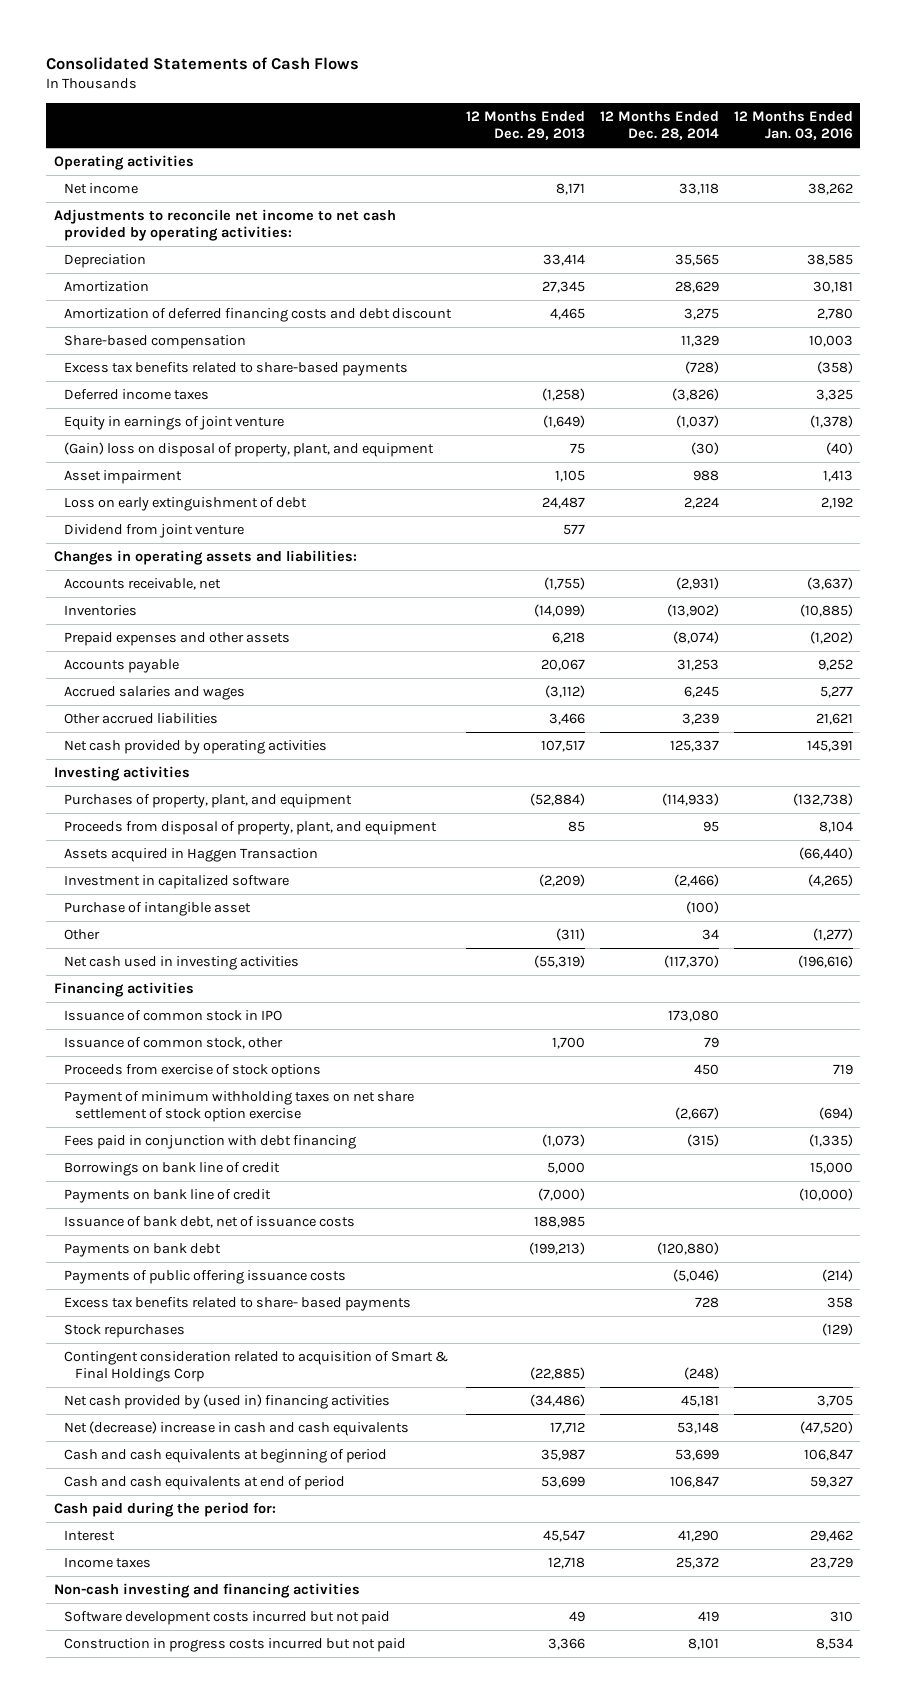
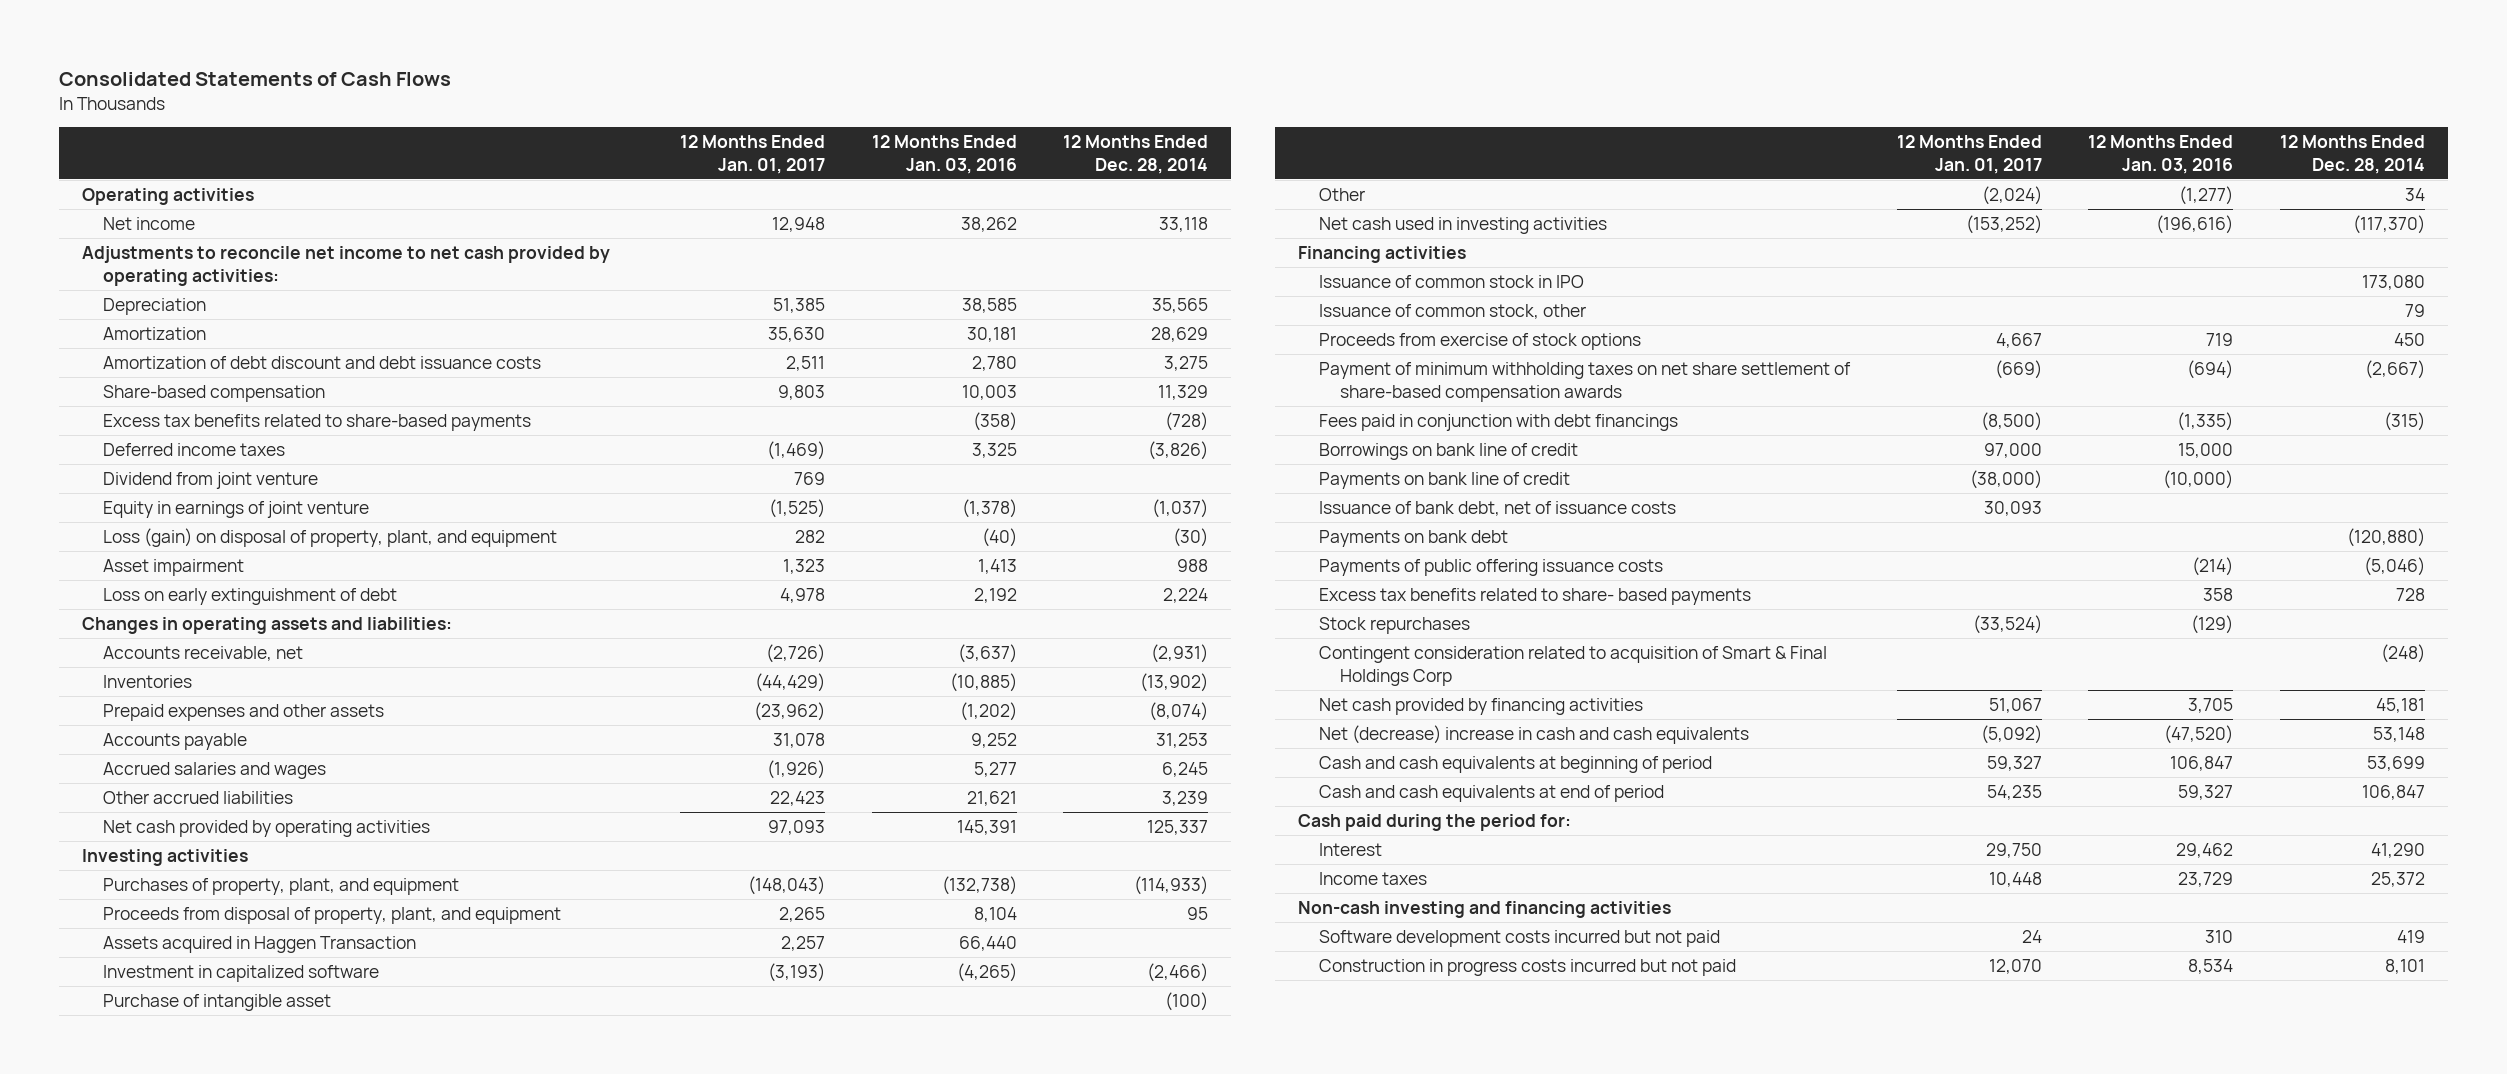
[466,111,586,141] 12 Months Ended Dec. 29, 2013 -> none
none -> [680,134,826,174] 12 Months Ended Jan. 01, 2017
[64,308,453,323] Amortization of deferred financing costs and debt discount -> [102,355,541,369] Amortization of debt discount and debt issuance costs
[64,524,245,539] Dividend from joint venture -> [102,471,318,489] Dividend from joint venture
[64,442,435,458] (Gain) loss on disposal of property, plant, and equipment -> [102,527,557,547] Loss (gain) on disposal of property, plant, and equipment
[798,847,853,861] (66,440) -> [958,935,1017,951] 66,440
[64,1091,415,1123] Payment of minimum withholding taxes on net share settlement of stock option exercise -> [1319,361,1852,402] Payment of minimum withholding taxes on net share settlement of share-based compensation awards
[64,1135,357,1150] Fees paid in conjunction with debt financing -> [1319,413,1679,431] Fees paid in conjunction with debt financings
[64,1394,391,1410] Net cash provided by (used in) financing activities -> [1319,697,1644,715] Net cash provided by financing activities

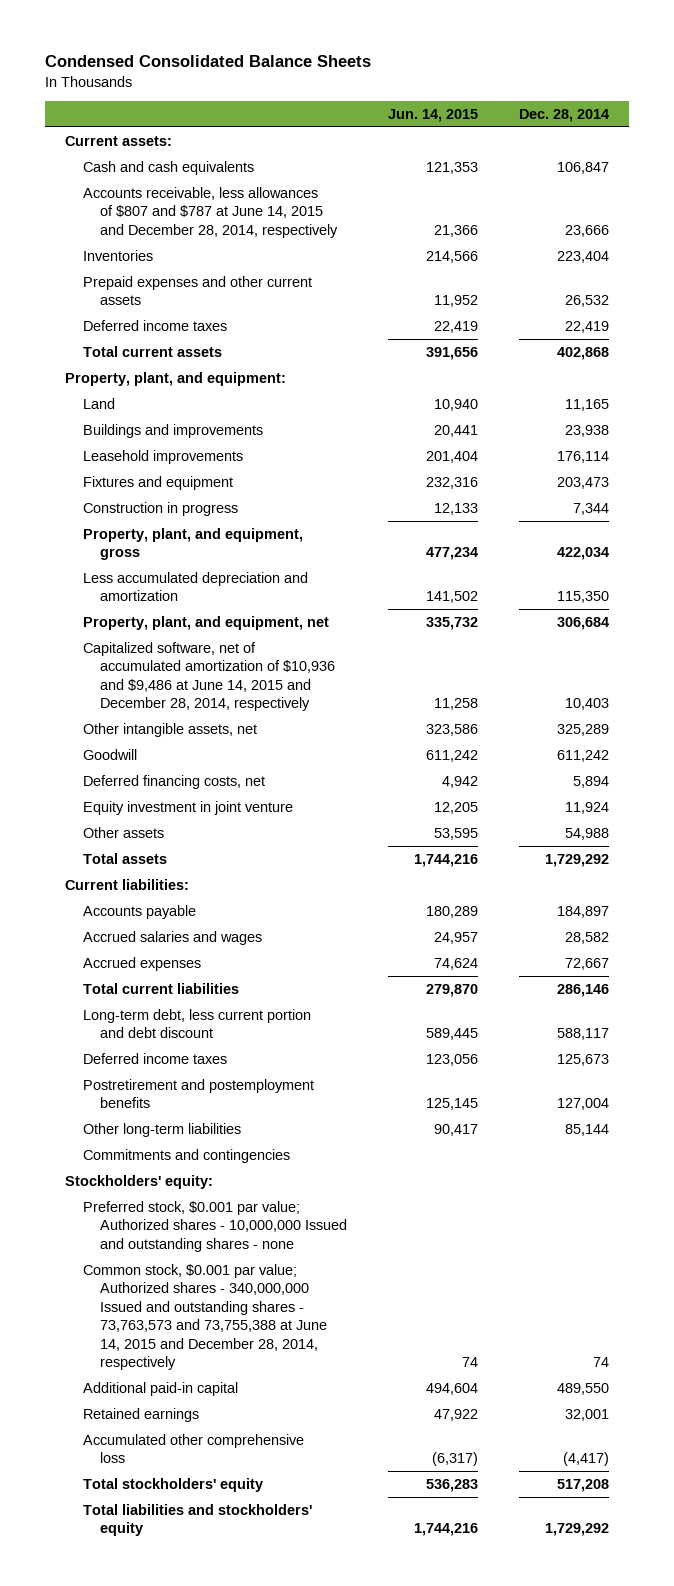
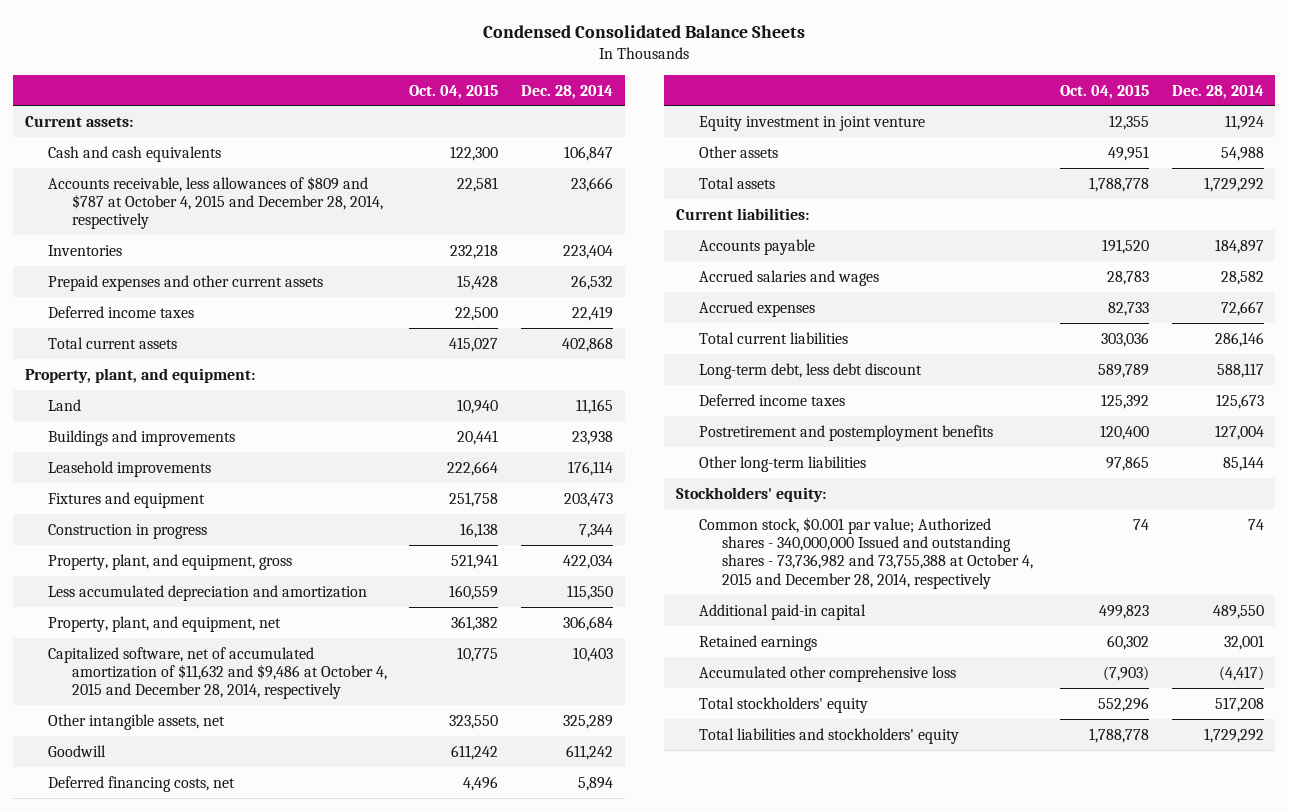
[387,108,478,122] Jun. 14, 2015 -> none
none -> [409,84,499,99] Oct. 04, 2015
[82,186,338,238] Accounts receivable, less allowances of $807 and $787 at June 14, 2015 and December 28, 2014, respectively -> [48,175,383,230] Accounts receivable, less allowances of $809 and $787 at October 4, 2015 and December 28, 2014, respectively
[82,641,335,712] Capitalized software, net of accumulated amortization of $10,936 and $9,486 at June 14, 2015 and December 28, 2014, respectively -> [48,646,387,700] Capitalized software, net of accumulated amortization of $11,632 and $9,486 at October 4, 2015 and December 28, 2014, respectively
[82,1008,311,1039] Long-term debt, less current portion and debt discount -> [698,362,922,379] Long-term debt, less debt discount
[82,1148,290,1163] Commitments and contingencies -> none
[82,1200,347,1252] Preferred stock, $0.001 par value; Authorized shares - 10,000,000 Issued and outstanding shares - none -> none
[82,1263,327,1371] Common stock, $0.001 par value; Authorized shares - 340,000,000 Issued and outstanding shares - 73,763,573 and 73,755,388 at June 14, 2015 and December 28, 2014, respectively -> [698,516,1034,589] Common stock, $0.001 par value; Authorized shares - 340,000,000 Issued and outstanding shares - 73,736,982 and 73,755,388 at October 4, 2015 and December 28, 2014, respectively

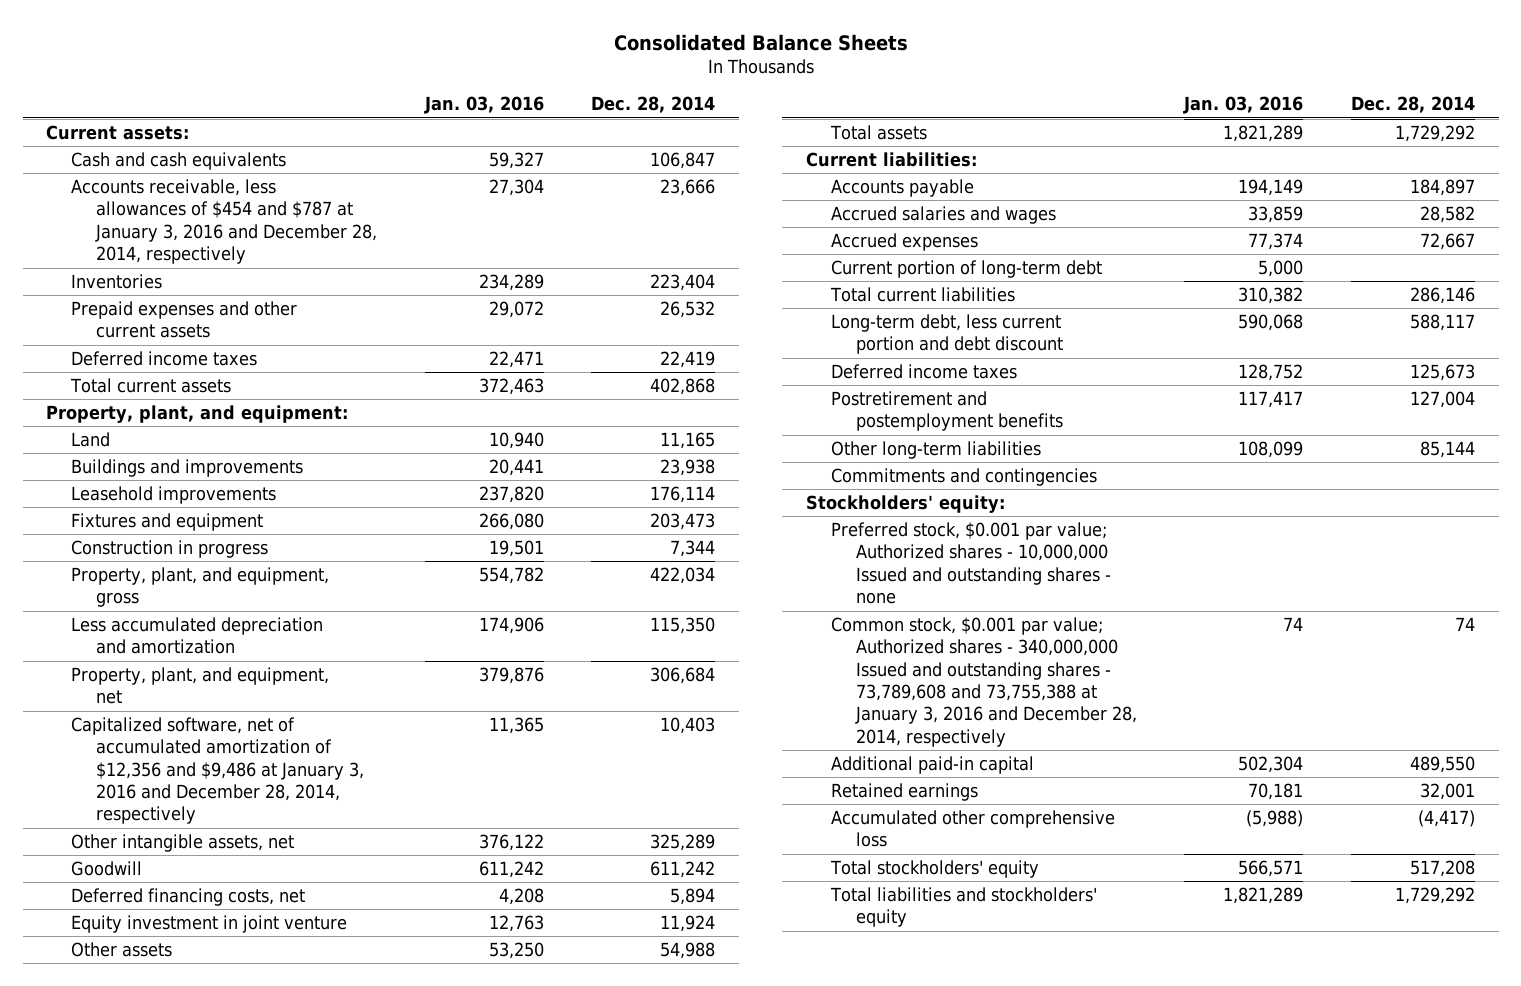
[483,24,806,38] Condensed Consolidated Balance Sheets -> [613,33,908,51] Consolidated Balance Sheets
[409,84,499,99] Oct. 04, 2015 -> none
none -> [423,96,544,115] Jan. 03, 2016
[48,175,383,230] Accounts receivable, less allowances of $809 and $787 at October 4, 2015 and December 28, 2014, respectively -> [71,179,378,265] Accounts receivable, less allowances of $454 and $787 at January 3, 2016 and December 28, 2014, respectively
[48,646,387,700] Capitalized software, net of accumulated amortization of $11,632 and $9,486 at October 4, 2015 and December 28, 2014, respectively -> [71,717,365,825] Capitalized software, net of accumulated amortization of $12,356 and $9,486 at January 3, 2016 and December 28, 2014, respectively
none -> [830,260,1102,279] Current portion of long-term debt
[698,362,922,379] Long-term debt, less debt discount -> [830,314,1063,355] Long-term debt, less current portion and debt discount
none -> [830,468,1097,487] Commitments and contingencies
none -> [830,522,1111,605] Preferred stock, $0.001 par value; Authorized shares - 10,000,000 Issued and outstanding shares - none
[698,516,1034,589] Common stock, $0.001 par value; Authorized shares - 340,000,000 Issued and outstanding shares - 73,736,982 and 73,755,388 at October 4, 2015 and December 28, 2014, respectively -> [830,617,1137,747] Common stock, $0.001 par value; Authorized shares - 340,000,000 Issued and outstanding shares - 73,789,608 and 73,755,388 at January 3, 2016 and December 28, 2014, respectively

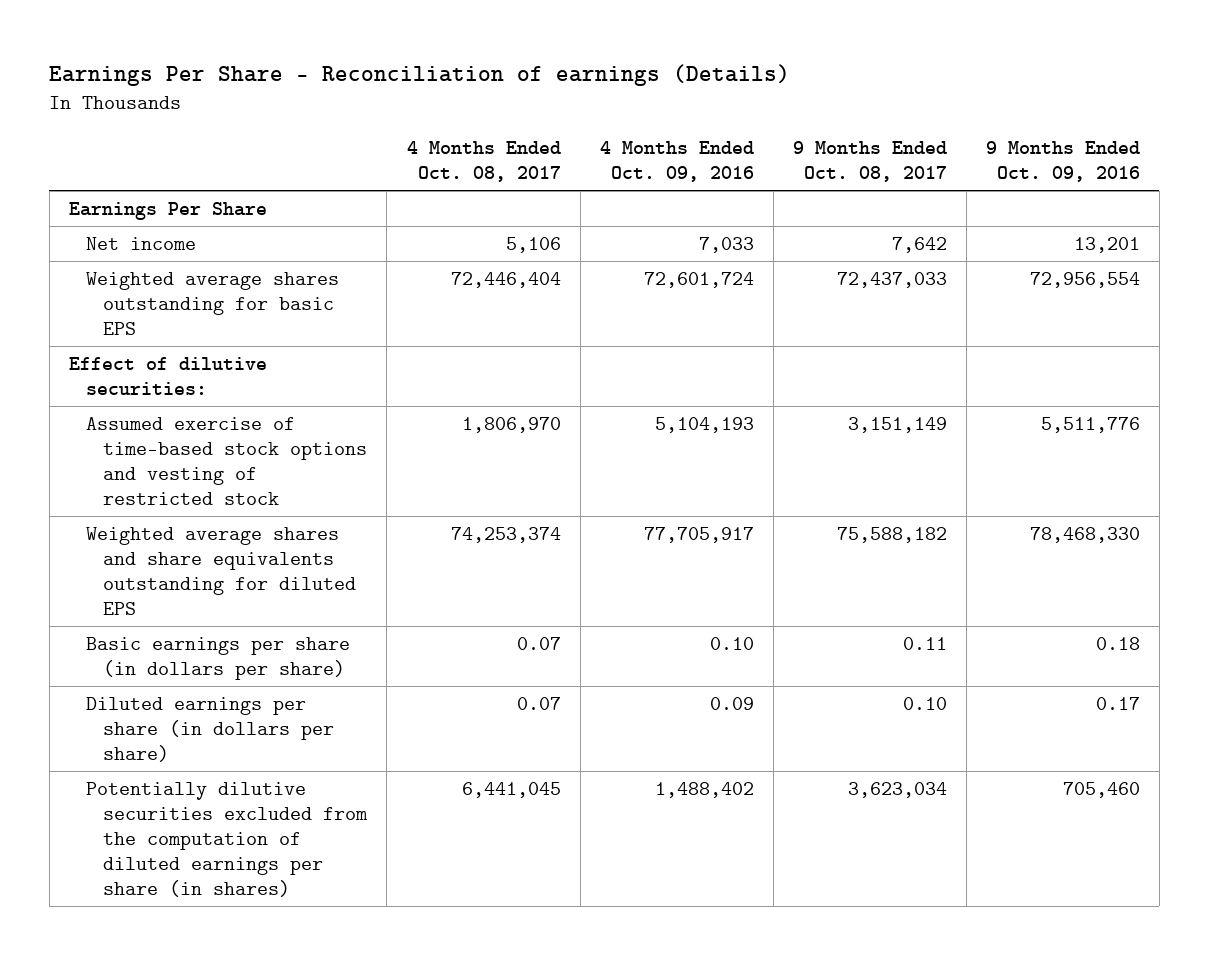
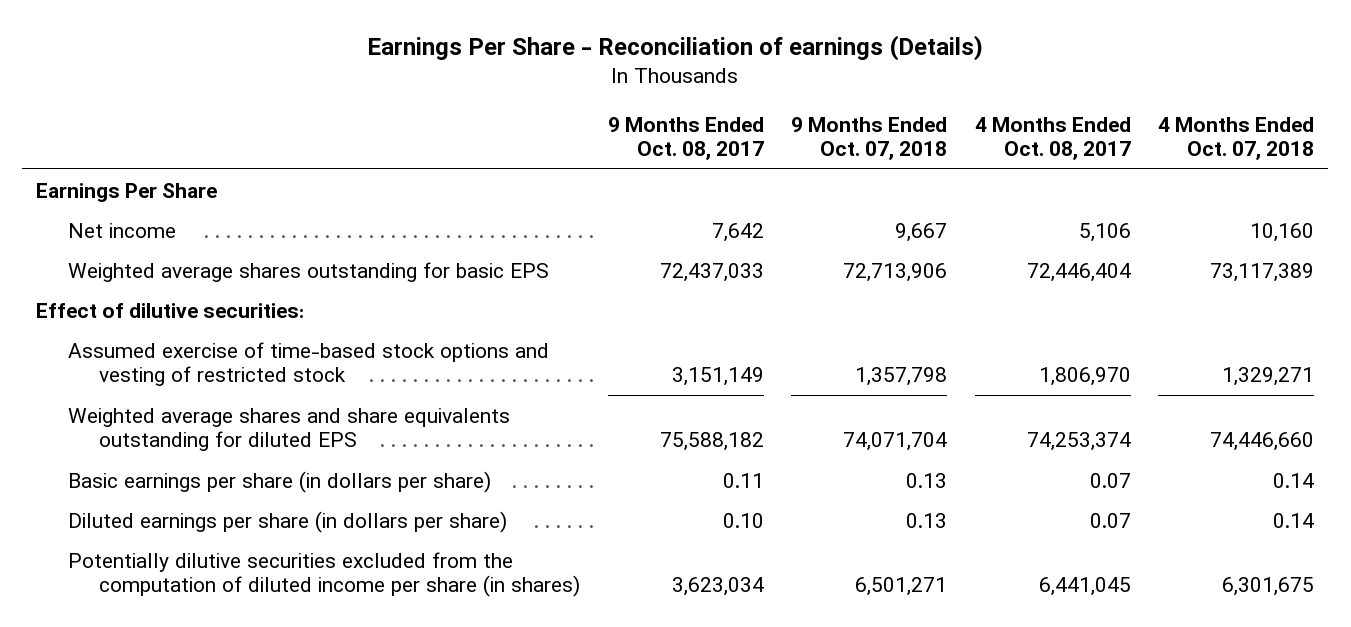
[599,141,754,183] 4 Months Ended Oct. 09, 2016 -> none
[985,141,1140,183] 9 Months Ended Oct. 09, 2016 -> none
none -> [791,116,948,161] 9 Months Ended Oct. 07, 2018
none -> [1158,116,1315,161] 4 Months Ended Oct. 07, 2018
[86,781,369,898] Potentially dilutive securities excluded from the computation of diluted earnings per share (in shares) -> [67,551,580,598] Potentially dilutive securities excluded from the computation of diluted income per share (in shares)

